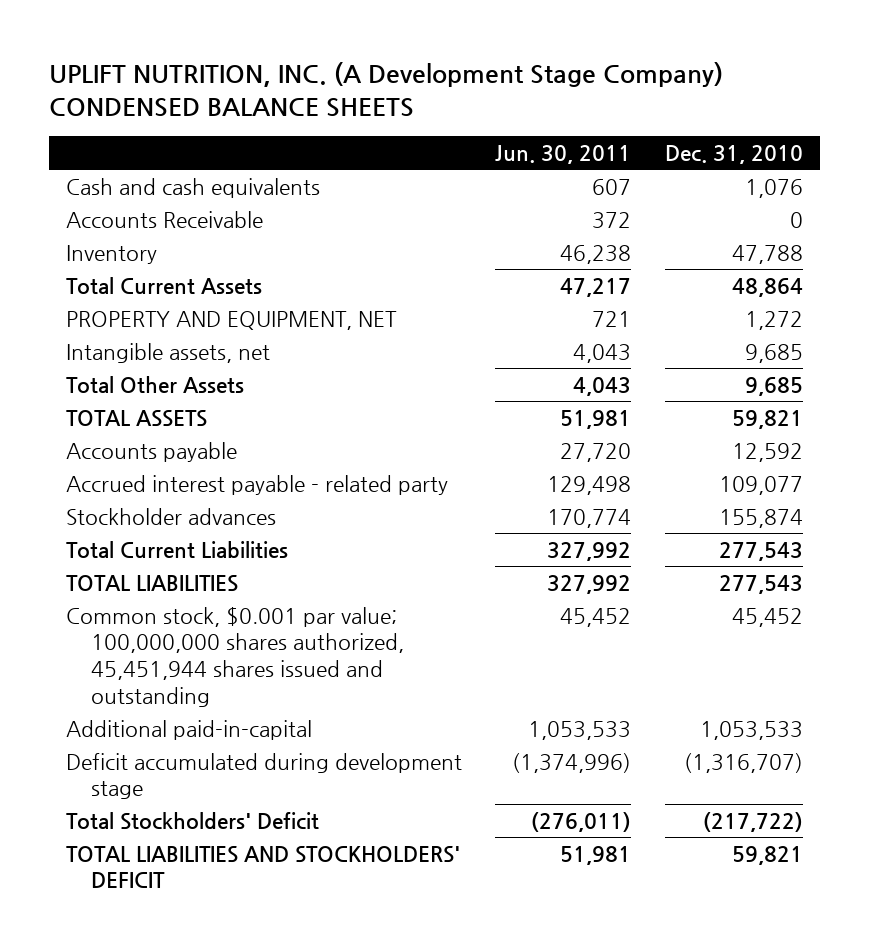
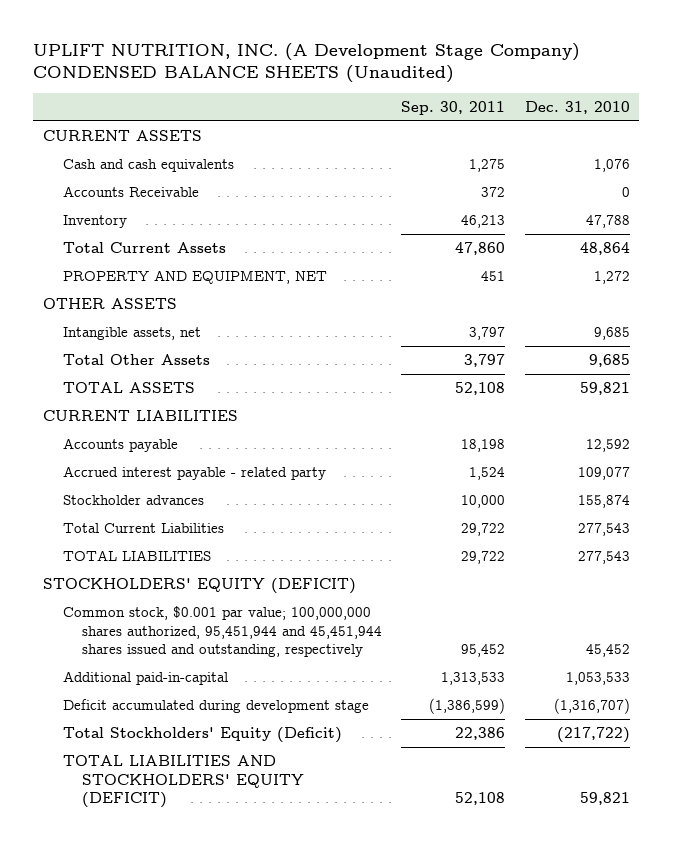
[49,62,724,117] UPLIFT NUTRITION, INC. (A Development Stage Company) CONDENSED BALANCE SHEETS -> [33,42,581,84] UPLIFT NUTRITION, INC. (A Development Stage Company) CONDENSED BALANCE SHEETS (Unaudited)
[495,145,632,165] Jun. 30, 2011 -> none
none -> [401,100,506,115] Sep. 30, 2011
none -> [43,129,203,141] CURRENT ASSETS
none -> [43,297,178,309] OTHER ASSETS
none -> [43,409,239,421] CURRENT LIABILITIES
none -> [43,577,357,594] STOCKHOLDERS' EQUITY (DEFICIT)
[65,606,404,707] Common stock, $0.001 par value; 100,000,000 shares authorized, 45,451,944 shares issued and outstanding -> [62,605,383,658] Common stock, $0.001 par value; 100,000,000 shares authorized, 95,451,944 and 45,451,944 shares issued and outstanding, respectively
[65,811,319,830] Total Stockholders' Deficit -> [62,726,342,743] Total Stockholders' Equity (Deficit)
[65,845,460,889] TOTAL LIABILITIES AND STOCKHOLDERS' DEFICIT -> [62,754,305,809] TOTAL LIABILITIES AND STOCKHOLDERS' EQUITY (DEFICIT)

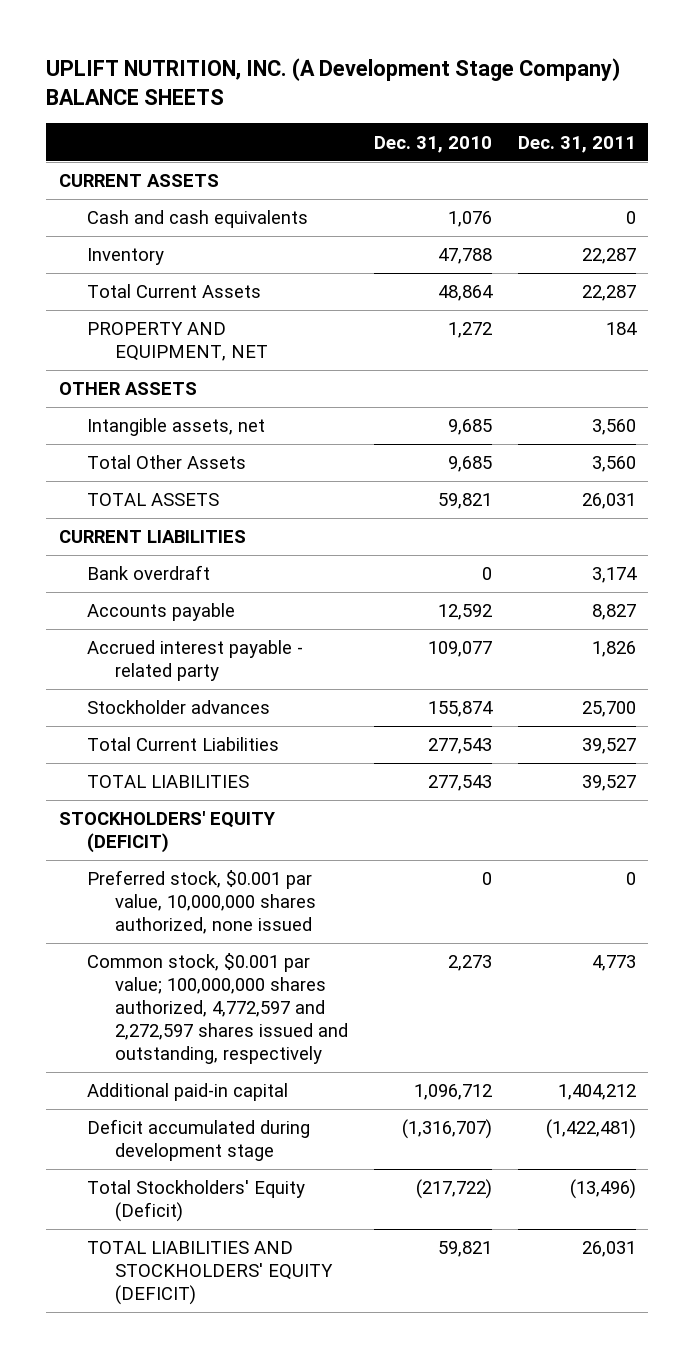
[33,42,581,84] UPLIFT NUTRITION, INC. (A Development Stage Company) CONDENSED BALANCE SHEETS (Unaudited) -> [46,57,621,105] UPLIFT NUTRITION, INC. (A Development Stage Company) BALANCE SHEETS
[401,100,506,115] Sep. 30, 2011 -> none
none -> [517,135,636,153] Dec. 31, 2011
[62,185,199,197] Accounts Receivable -> none
none -> [87,565,211,581] Bank overdraft
none -> [87,870,317,935] Preferred stock, $0.001 par value, 10,000,000 shares authorized, none issued
[62,605,383,658] Common stock, $0.001 par value; 100,000,000 shares authorized, 95,451,944 and 45,451,944 shares issued and outstanding, respectively -> [87,953,349,1065] Common stock, $0.001 par value; 100,000,000 shares authorized, 4,772,597 and 2,272,597 shares issued and outstanding, respectively
[585,644,630,658] 45,452 -> [447,955,492,972] 2,273
[62,670,228,685] Additional paid-in-capital -> [87,1083,289,1102] Additional paid-in capital
[565,671,630,685] 1,053,533 -> [413,1084,492,1101] 1,096,712

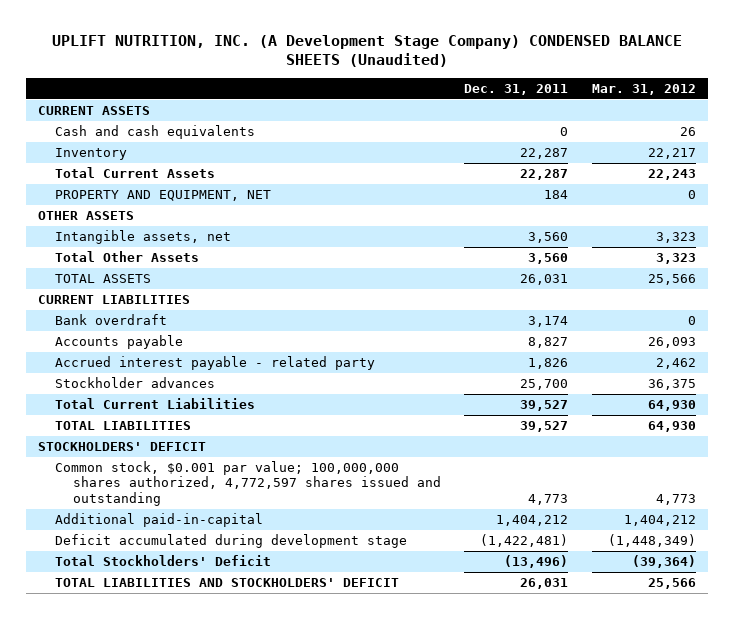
[46,57,621,105] UPLIFT NUTRITION, INC. (A Development Stage Company) BALANCE SHEETS -> [51,34,682,68] UPLIFT NUTRITION, INC. (A Development Stage Company) CONDENSED BALANCE SHEETS (Unaudited)
[373,135,492,153] Dec. 31, 2010 -> none
none -> [591,83,696,95] Mar. 31, 2012
[87,870,317,935] Preferred stock, $0.001 par value, 10,000,000 shares authorized, none issued -> none
[59,811,276,854] STOCKHOLDERS' EQUITY (DEFICIT) -> [37,441,206,451] STOCKHOLDERS' DEFICIT
[87,953,349,1065] Common stock, $0.001 par value; 100,000,000 shares authorized, 4,772,597 and 2,272,597 shares issued and outstanding, respectively -> [55,460,441,506] Common stock, $0.001 par value; 100,000,000 shares authorized, 4,772,597 shares issued and outstanding
[87,1083,289,1102] Additional paid-in capital -> [55,512,264,527] Additional paid-in-capital
[87,1180,306,1223] Total Stockholders' Equity (Deficit) -> [55,554,272,566] Total Stockholders' Deficit
[87,1241,334,1306] TOTAL LIABILITIES AND STOCKHOLDERS' EQUITY (DEFICIT) -> [55,577,400,587] TOTAL LIABILITIES AND STOCKHOLDERS' DEFICIT

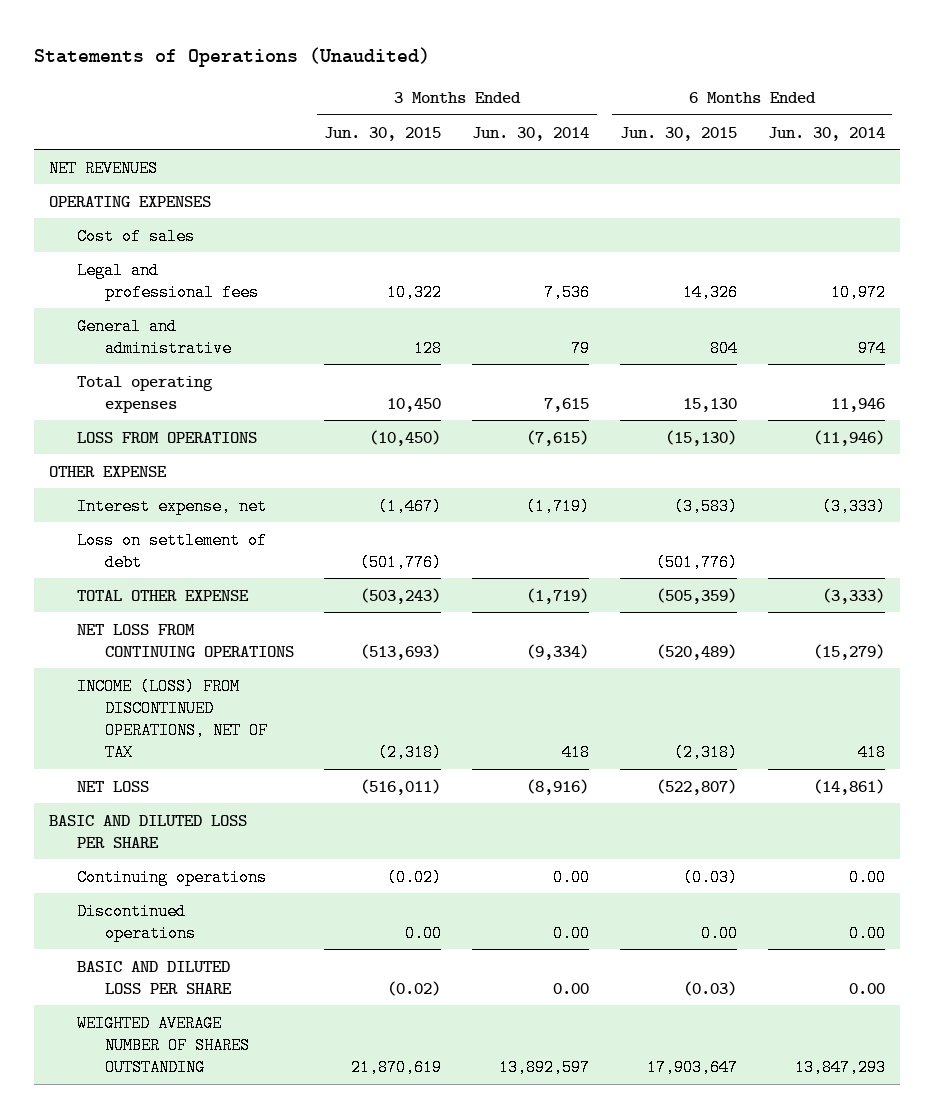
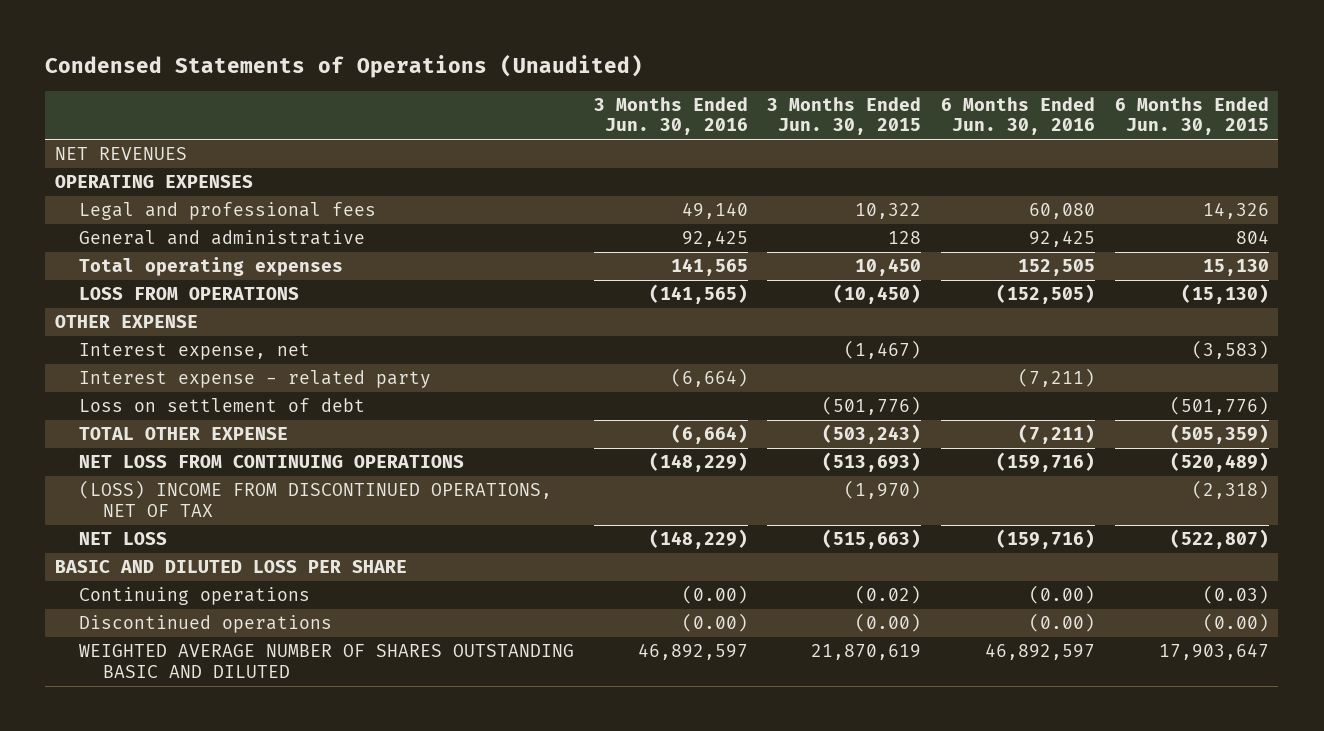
[33,47,430,68] Statements of Operations (Unaudited) -> [45,53,644,78] Condensed Statements of Operations (Unaudited)
[472,126,590,141] Jun. 30, 2014 -> none
[767,126,885,141] Jun. 30, 2014 -> none
none -> [593,96,748,136] 3 Months Ended Jun. 30, 2016
none -> [941,96,1096,136] 6 Months Ended Jun. 30, 2016
[76,227,195,245] Cost of sales -> none
none -> [79,370,432,389] Interest expense - related party
[76,677,268,762] INCOME (LOSS) FROM DISCONTINUED OPERATIONS, NET OF TAX -> [79,480,553,517] (LOSS) INCOME FROM DISCONTINUED OPERATIONS, NET OF TAX
[378,744,443,762] (2,318) -> [844,480,922,500] (1,970)
[360,778,442,795] (516,011) -> [822,529,922,550] (515,663)
[76,960,232,994] BASIC AND DILUTED LOSS PER SHARE -> none
[405,924,443,942] 0.00 -> [855,613,922,633] (0.00)
[700,924,738,942] 0.00 -> [1202,613,1269,633] (0.00)
[76,1014,250,1077] WEIGHTED AVERAGE NUMBER OF SHARES OUTSTANDING -> [79,644,575,678] WEIGHTED AVERAGE NUMBER OF SHARES OUTSTANDING BASIC AND DILUTED

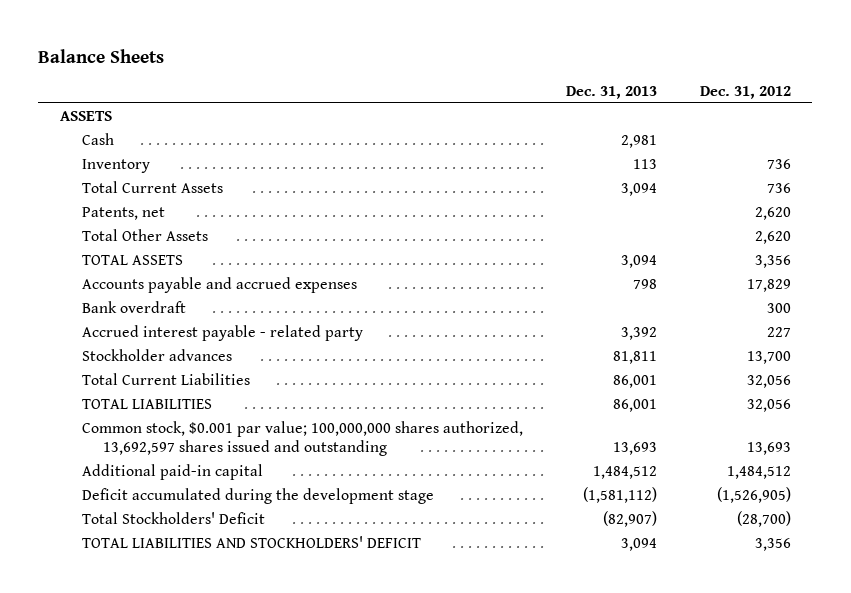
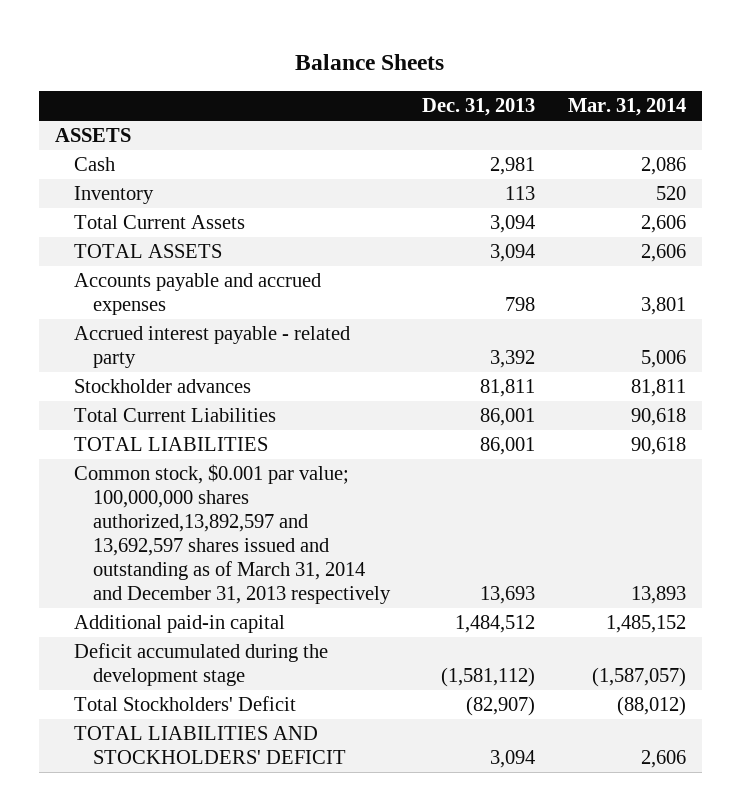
[699,85,791,99] Dec. 31, 2012 -> none
none -> [567,98,686,117] Mar. 31, 2014
[81,206,165,220] Patents, net -> none
[81,228,208,241] Total Other Assets -> none
[81,300,186,313] Bank overdraft -> none
[81,420,523,456] Common stock, $0.001 par value; 100,000,000 shares authorized, 13,692,597 shares issued and outstanding -> [73,464,391,604] Common stock, $0.001 par value; 100,000,000 shares authorized,13,892,597 and 13,692,597 shares issued and outstanding as of March 31, 2014 and December 31, 2013 respectively

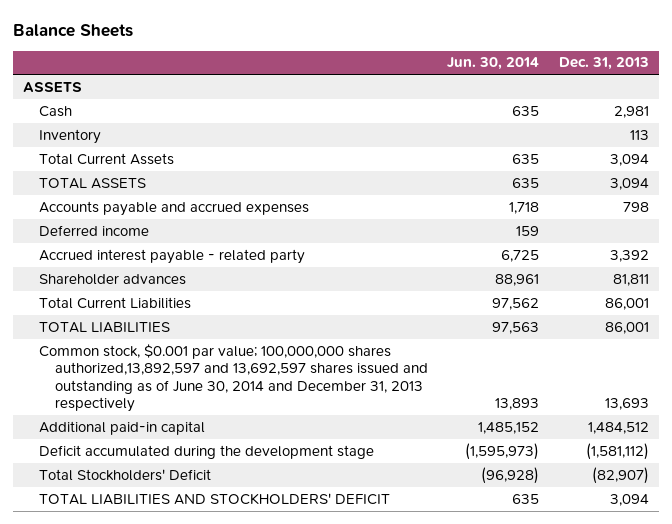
[567,98,686,117] Mar. 31, 2014 -> none
none -> [447,57,540,71] Jun. 30, 2014
none -> [38,224,149,236] Deferred income
[73,379,251,394] Stockholder advances -> [38,273,186,285] Shareholder advances
[73,464,391,604] Common stock, $0.001 par value; 100,000,000 shares authorized,13,892,597 and 13,692,597 shares issued and outstanding as of March 31, 2014 and December 31, 2013 respectively -> [38,343,428,412] Common stock, $0.001 par value; 100,000,000 shares authorized,13,892,597 and 13,692,597 shares issued and outstanding as of June 30, 2014 and December 31, 2013 respectively

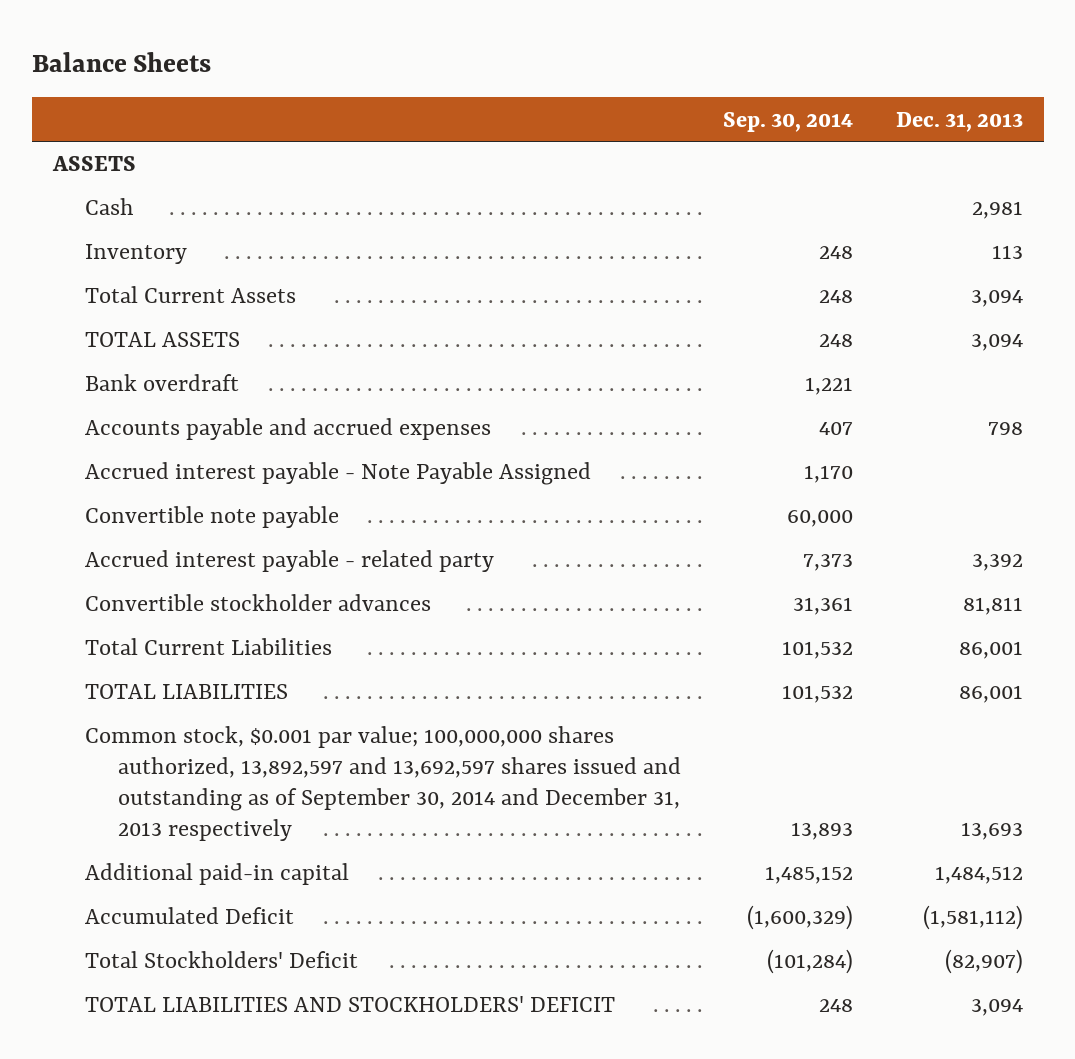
[447,57,540,71] Jun. 30, 2014 -> none
none -> [723,111,854,132] Sep. 30, 2014
none -> [85,374,240,392] Bank overdraft
[38,224,149,236] Deferred income -> none
none -> [85,462,592,486] Accrued interest payable - Note Payable Assigned
none -> [85,506,340,529] Convertible note payable
[38,273,186,285] Shareholder advances -> [85,594,432,612] Convertible stockholder advances
[38,343,428,412] Common stock, $0.001 par value; 100,000,000 shares authorized,13,892,597 and 13,692,597 shares issued and outstanding as of June 30, 2014 and December 31, 2013 respectively -> [85,726,681,842] Common stock, $0.001 par value; 100,000,000 shares authorized, 13,892,597 and 13,692,597 shares issued and outstanding as of September 30, 2014 and December 31, 2013 respectively
[38,444,374,459] Deficit accumulated during the development stage -> [85,907,295,925] Accumulated Deficit

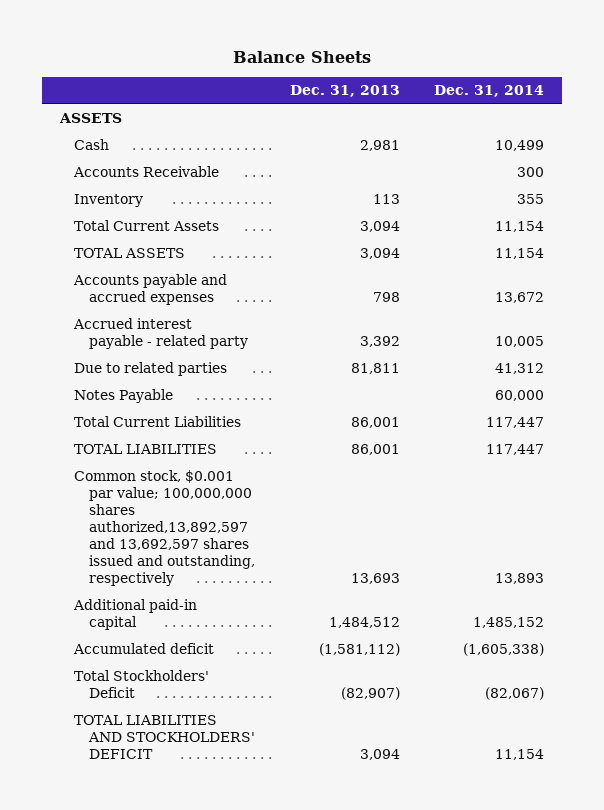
[723,111,854,132] Sep. 30, 2014 -> none
none -> [434,85,545,98] Dec. 31, 2014
none -> [73,166,220,178] Accounts Receivable
[85,374,240,392] Bank overdraft -> none
[85,462,592,486] Accrued interest payable - Note Payable Assigned -> none
[85,506,340,529] Convertible note payable -> none
[85,594,432,612] Convertible stockholder advances -> [74,362,228,377] Due to related parties
none -> [74,389,174,404] Notes Payable
[85,726,681,842] Common stock, $0.001 par value; 100,000,000 shares authorized, 13,892,597 and 13,692,597 shares issued and outstanding as of September 30, 2014 and December 31, 2013 respectively -> [74,470,255,587] Common stock, $0.001 par value; 100,000,000 shares authorized,13,892,597 and 13,692,597 shares issued and outstanding, respectively
[85,907,295,925] Accumulated Deficit -> [73,643,215,655] Accumulated deficit

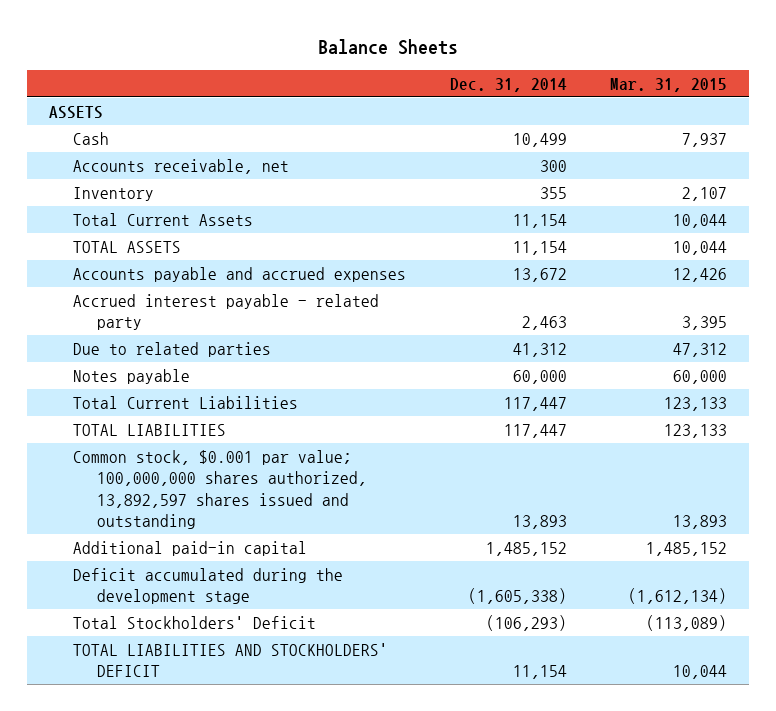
[289,85,400,98] Dec. 31, 2013 -> none
none -> [610,77,728,92] Mar. 31, 2015
[73,166,220,178] Accounts Receivable -> [73,158,290,174] Accounts receivable, net
[495,336,545,348] 10,005 -> [521,316,567,331] 2,463
[74,389,174,404] Notes Payable -> [73,368,191,384] Notes payable
[74,470,255,587] Common stock, $0.001 par value; 100,000,000 shares authorized,13,892,597 and 13,692,597 shares issued and outstanding, respectively -> [73,449,368,530] Common stock, $0.001 par value; 100,000,000 shares authorized, 13,892,597 shares issued and outstanding
[73,643,215,655] Accumulated deficit -> [73,567,344,605] Deficit accumulated during the development stage
[485,687,545,701] (82,067) -> [485,614,567,631] (106,293)

